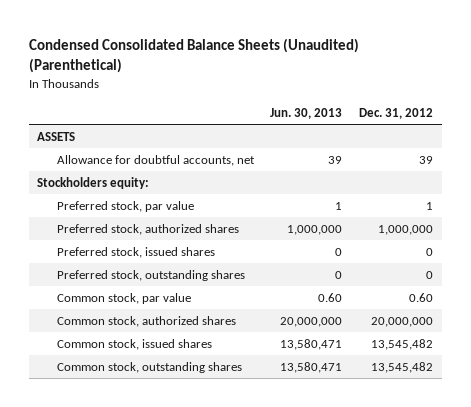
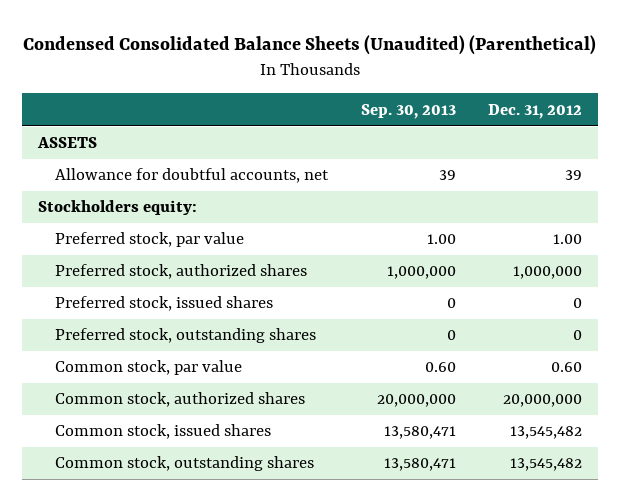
[270,108,343,120] Jun. 30, 2013 -> none
none -> [360,103,456,119] Sep. 30, 2013
[426,201,434,210] 1 -> [552,234,582,245] 1.00

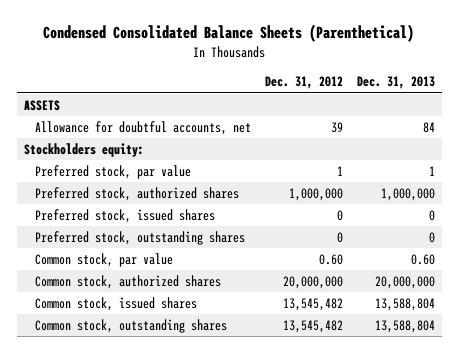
[22,35,596,56] Condensed Consolidated Balance Sheets (Unaudited) (Parenthetical) -> [43,24,415,43] Condensed Consolidated Balance Sheets (Parenthetical)
[360,103,456,119] Sep. 30, 2013 -> none
none -> [356,76,435,90] Dec. 31, 2013
[552,234,582,245] 1.00 -> [336,165,343,176] 1

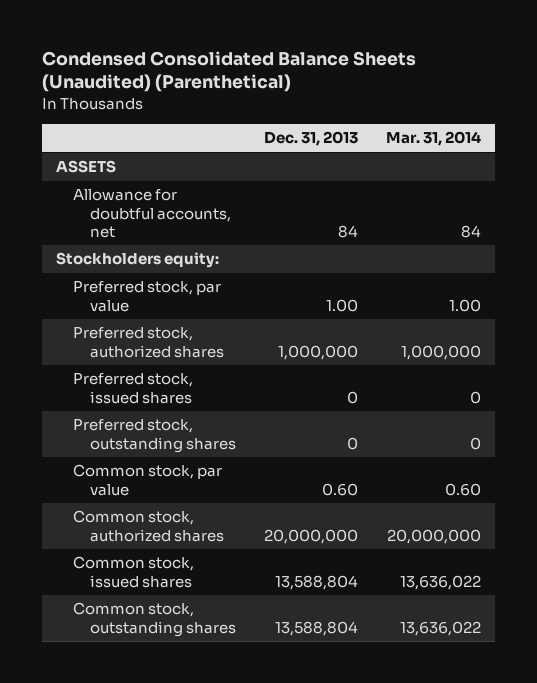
[43,24,415,43] Condensed Consolidated Balance Sheets (Parenthetical) -> [41,50,416,93] Condensed Consolidated Balance Sheets (Unaudited) (Parenthetical)
[264,76,343,90] Dec. 31, 2012 -> none
none -> [386,131,482,147] Mar. 31, 2014
[428,165,435,176] 1 -> [325,298,358,312] 1.00

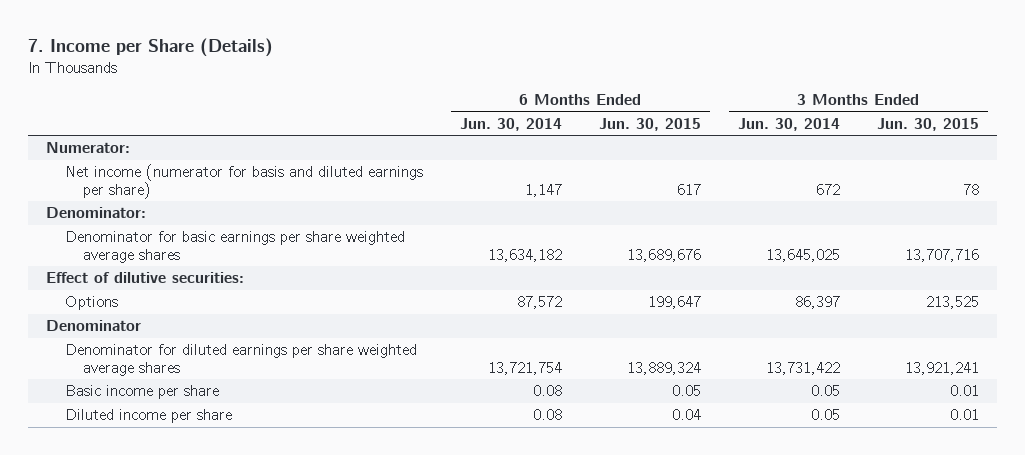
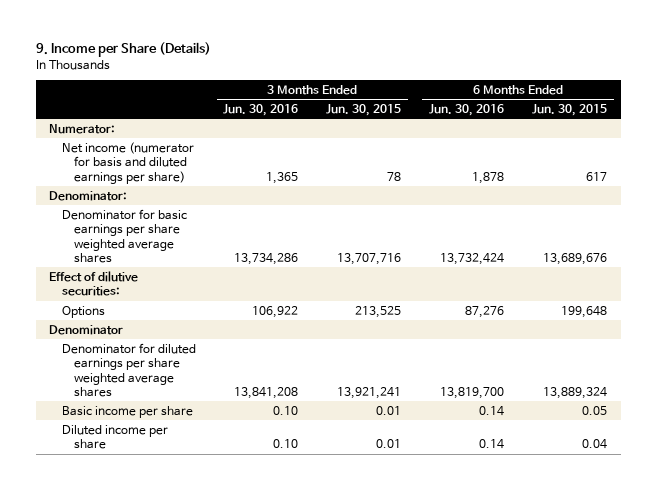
[27,37,273,57] 7. Income per Share (Details) -> [35,42,211,58] 9. Income per Share (Details)
[459,117,562,131] Jun. 30, 2014 -> none
[737,117,840,131] Jun. 30, 2014 -> none
none -> [223,103,299,116] Jun. 30, 2016
none -> [429,103,505,116] Jun. 30, 2016
[647,296,701,310] 199,647 -> [560,305,607,318] 199,648

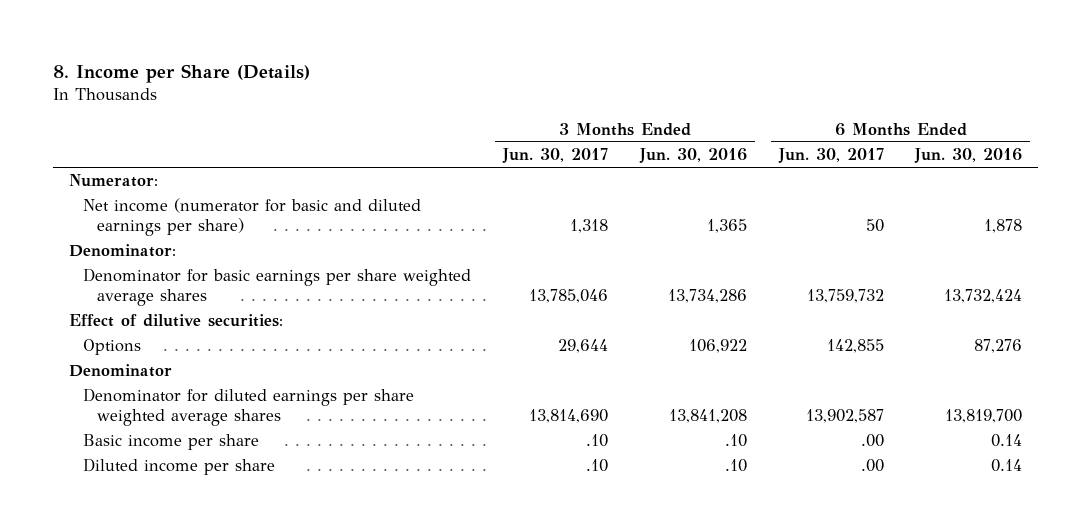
[35,42,211,58] 9. Income per Share (Details) -> [52,64,310,84] 8. Income per Share (Details)
[326,103,402,116] Jun. 30, 2015 -> none
[531,103,607,116] Jun. 30, 2015 -> none
none -> [501,148,608,164] Jun. 30, 2017
none -> [777,148,884,164] Jun. 30, 2017
[61,141,194,184] Net income (numerator for basis and diluted earnings per share) -> [82,198,421,237] Net income (numerator for basic and diluted earnings per share)
[273,405,299,415] 0.10 -> [724,434,747,448] .10
[273,439,299,449] 0.10 -> [724,459,747,473] .10

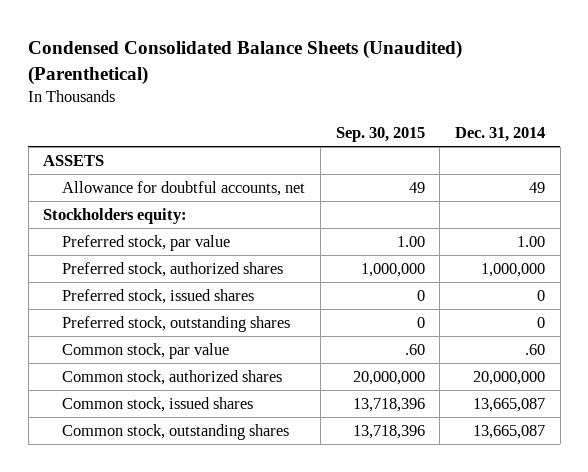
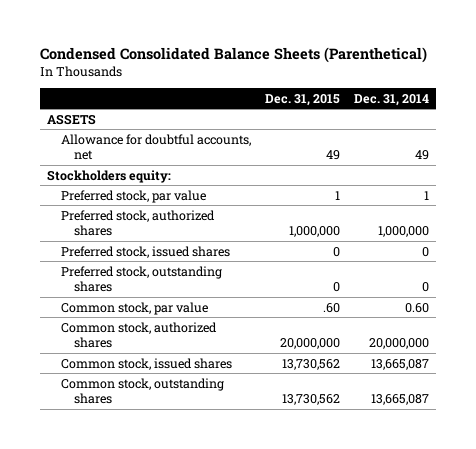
[28,39,463,85] Condensed Consolidated Balance Sheets (Unaudited) (Parenthetical) -> [39,47,427,64] Condensed Consolidated Balance Sheets (Parenthetical)
[335,127,425,143] Sep. 30, 2015 -> none
none -> [264,93,340,106] Dec. 31, 2015
[516,235,545,247] 1.00 -> [424,190,430,200] 1
[524,343,545,355] .60 -> [405,302,430,313] 0.60

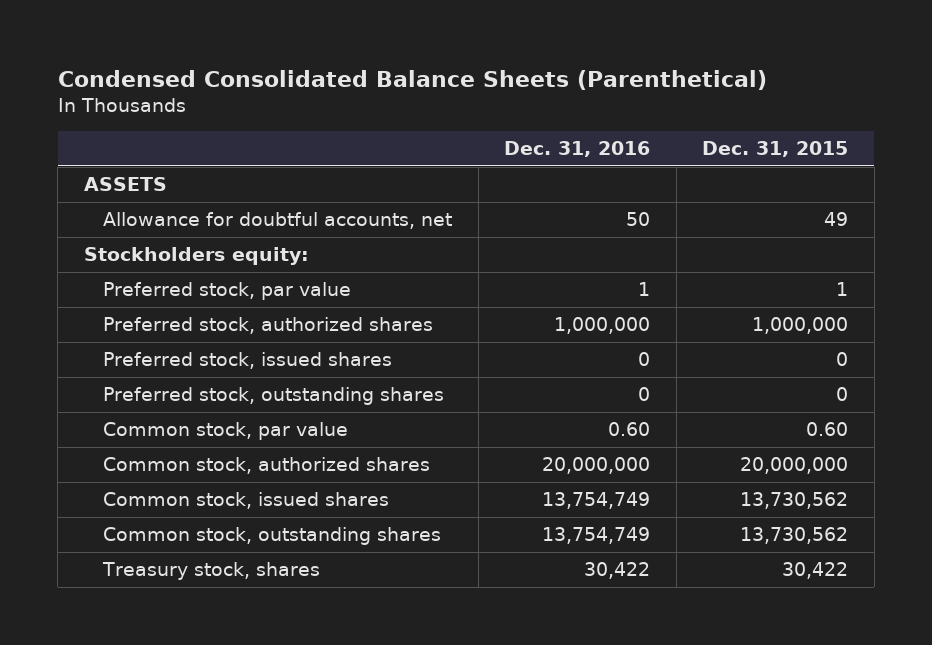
[354,93,430,106] Dec. 31, 2014 -> none
none -> [504,140,651,157] Dec. 31, 2016
[322,302,340,313] .60 -> [806,422,849,437] 0.60
none -> [102,562,321,581] Treasury stock, shares

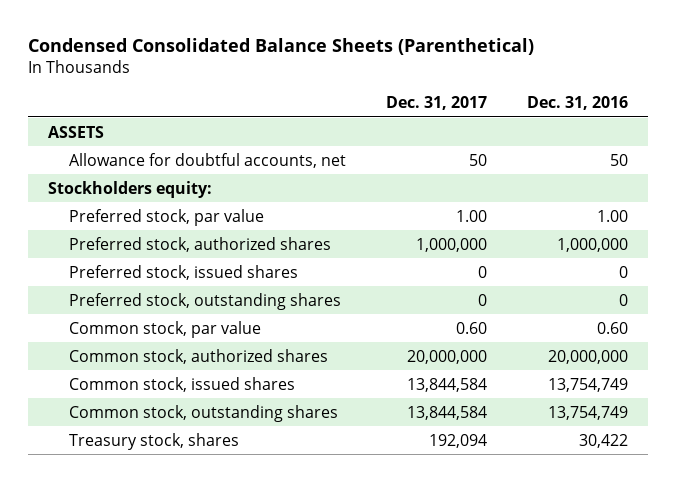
[702,140,849,157] Dec. 31, 2015 -> none
none -> [385,95,487,110] Dec. 31, 2017
[638,282,651,297] 1 -> [596,209,628,222] 1.00

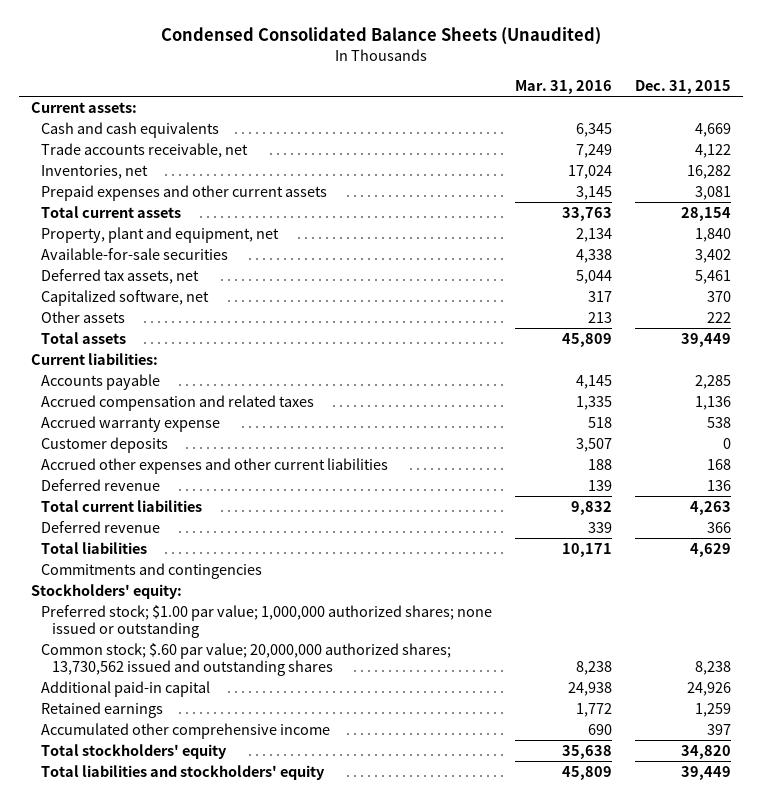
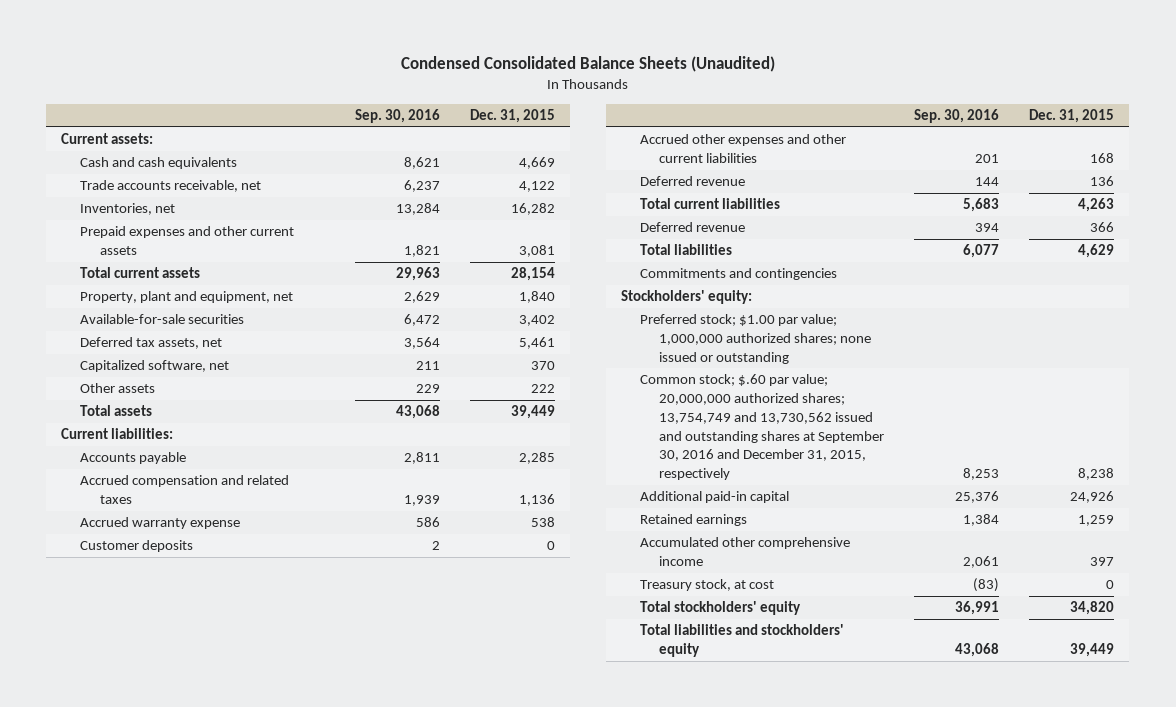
[515,80,613,95] Mar. 31, 2016 -> none
none -> [354,108,440,123] Sep. 30, 2016
[41,642,452,676] Common stock; $.60 par value; 20,000,000 authorized shares; 13,730,562 issued and outstanding shares -> [640,374,885,481] Common stock; $.60 par value; 20,000,000 authorized shares; 13,754,749 and 13,730,562 issued and outstanding shares at September 30, 2016 and December 31, 2015, respectively
none -> [640,579,775,592] Treasury stock, at cost

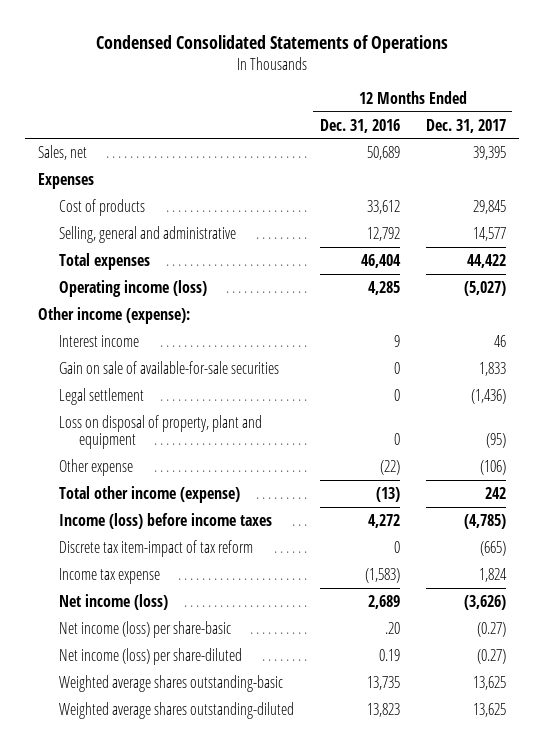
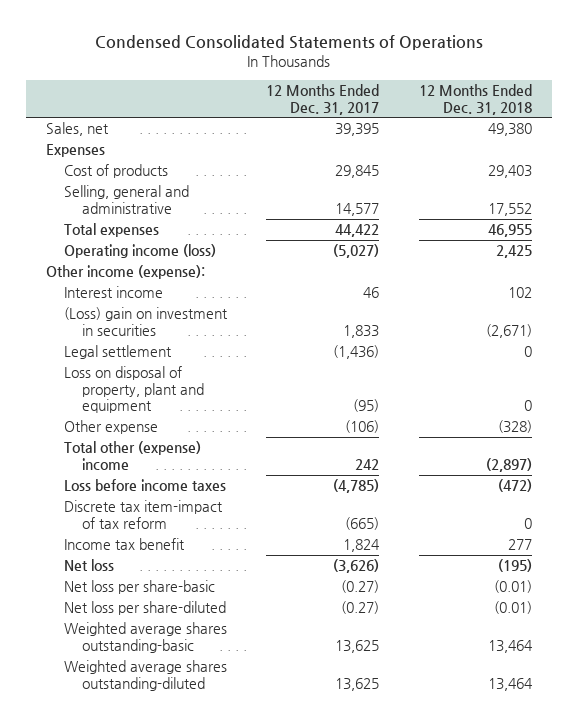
[319,118,400,133] Dec. 31, 2016 -> none
none -> [419,84,533,115] 12 Months Ended Dec. 31, 2018
[58,360,279,374] Gain on sale of available-for-sale securities -> [63,307,228,336] (Loss) gain on investment in securities
[58,485,240,503] Total other income (expense) -> [63,441,201,470] Total other (expense) income
[58,512,272,529] Income (loss) before income taxes -> [63,479,226,492] Loss before income taxes
[58,567,160,584] Income tax expense -> [63,538,185,551] Income tax benefit
[58,593,168,610] Net income (loss) -> [63,559,114,572] Net loss
[58,620,231,638] Net income (loss) per share-basic -> [63,580,215,595] Net loss per share-basic
[58,647,242,665] Net income (loss) per share-diluted -> [63,601,226,616] Net loss per share-diluted

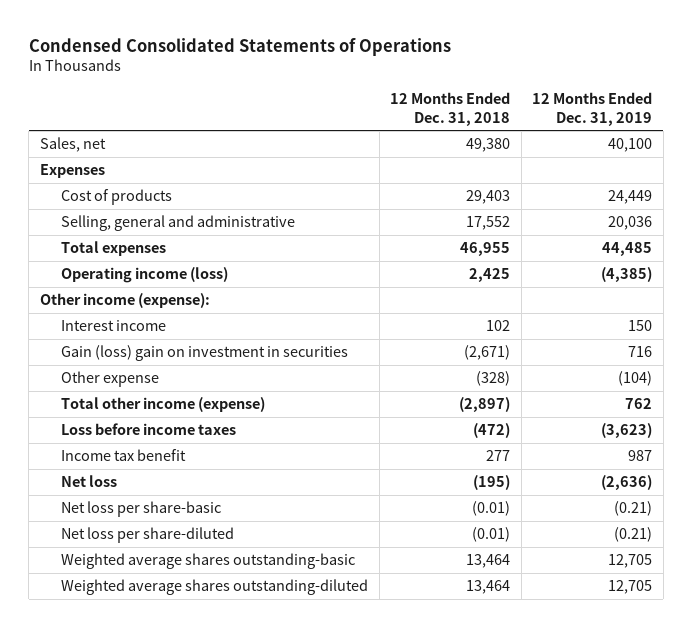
[266,84,380,115] 12 Months Ended Dec. 31, 2017 -> none
none -> [532,91,653,126] 12 Months Ended Dec. 31, 2019
[63,345,172,360] Legal settlement -> none
[63,366,205,414] Loss on disposal of property, plant and equipment -> none
[63,307,228,336] (Loss) gain on investment in securities -> [61,345,349,362] Gain (loss) gain on investment in securities
[63,441,201,470] Total other (expense) income -> [61,397,266,413] Total other income (expense)
[63,500,223,529] Discrete tax item-impact of tax reform -> none

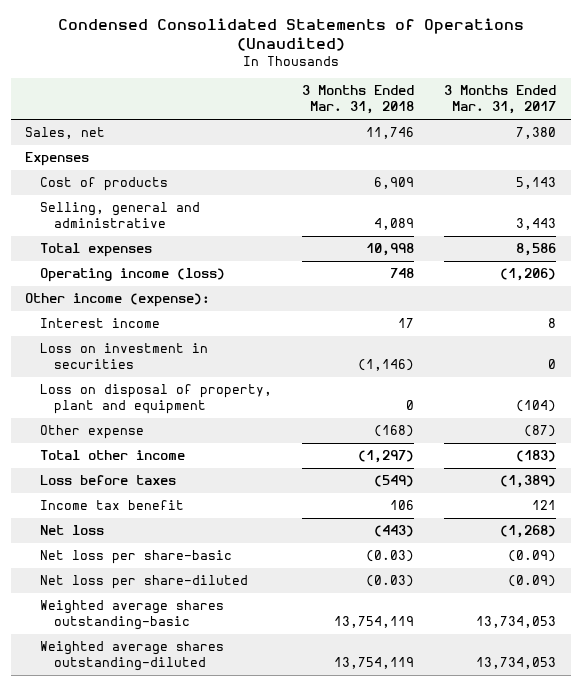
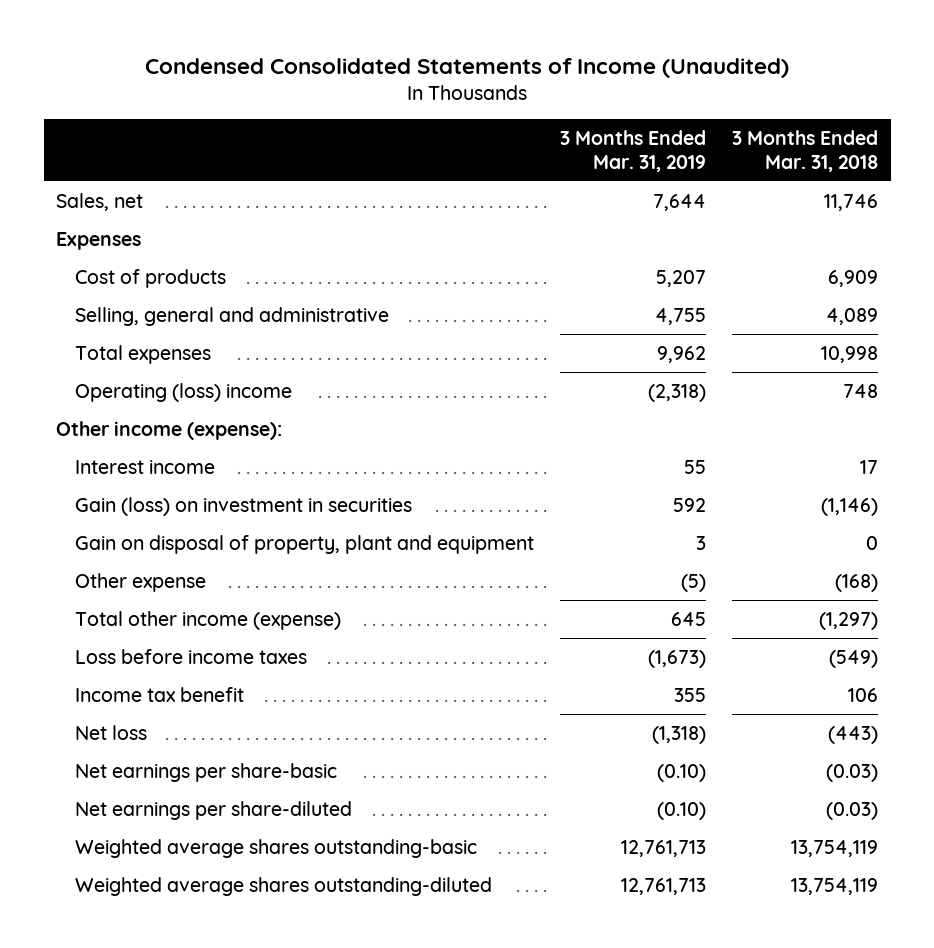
[57,17,524,52] Condensed Consolidated Statements of Operations (Unaudited) -> [145,57,790,78] Condensed Consolidated Statements of Income (Unaudited)
[443,85,556,115] 3 Months Ended Mar. 31, 2017 -> none
none -> [560,130,707,172] 3 Months Ended Mar. 31, 2019
[39,268,225,283] Operating income (loss) -> [75,382,293,402] Operating (loss) income
[39,343,208,370] Loss on investment in securities -> [75,496,413,516] Gain (loss) on investment in securities
[39,384,272,415] Loss on disposal of property, plant and equipment -> [75,534,535,554] Gain on disposal of property, plant and equipment
[39,450,185,461] Total other income -> [75,610,342,630] Total other income (expense)
[39,475,176,486] Loss before taxes -> [75,648,308,664] Loss before income taxes
[39,550,232,565] Net loss per share-basic -> [75,762,338,782] Net earnings per share-basic
[39,575,248,590] Net loss per share-diluted -> [75,800,353,820] Net earnings per share-diluted

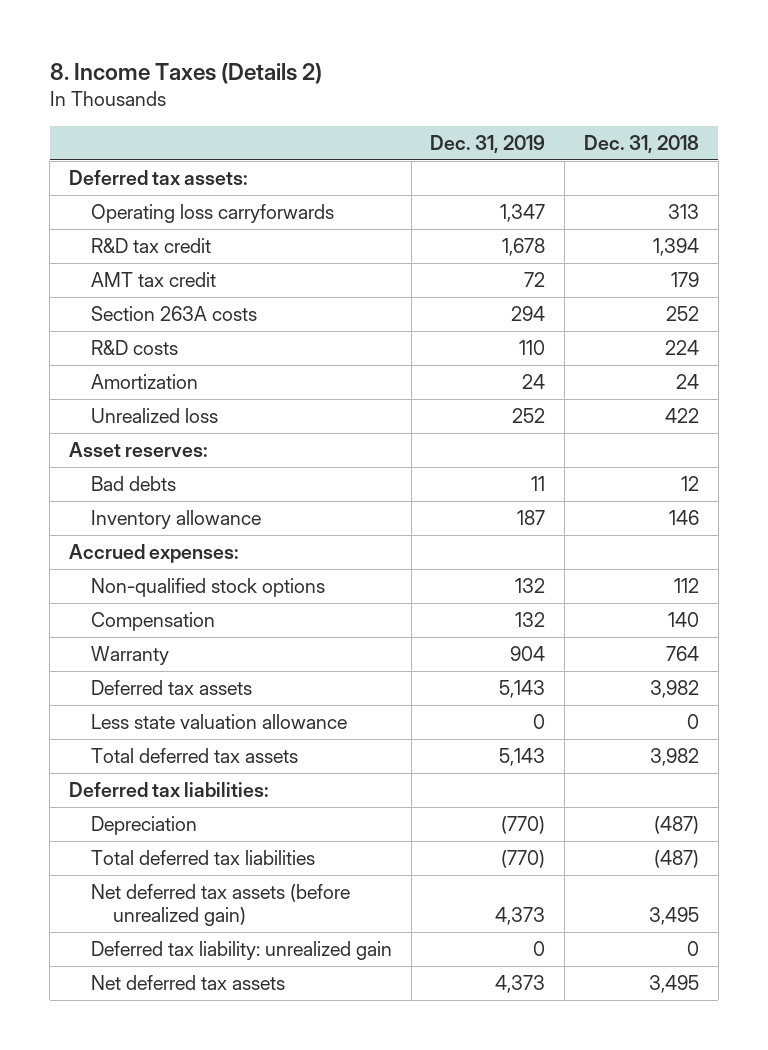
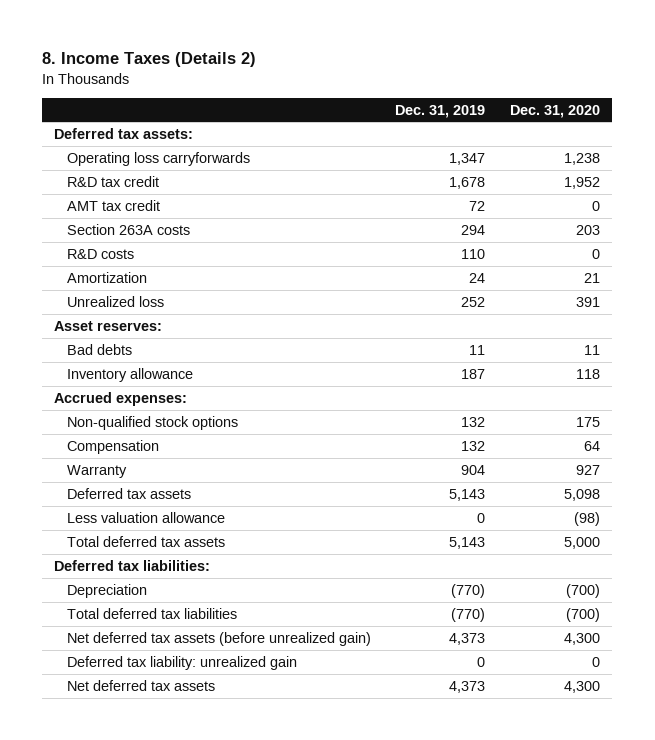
[583,134,699,153] Dec. 31, 2018 -> none
none -> [510,104,601,118] Dec. 31, 2020
[90,713,347,729] Less state valuation allowance -> [66,511,225,523] Less valuation allowance

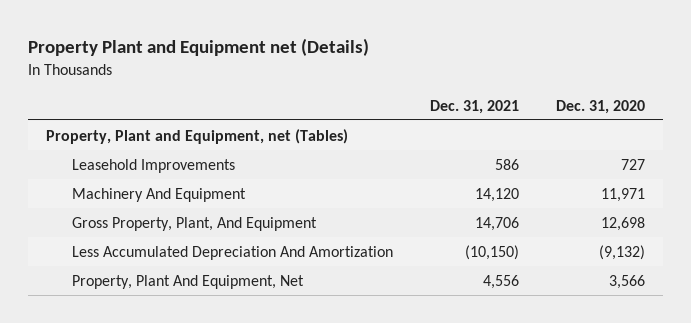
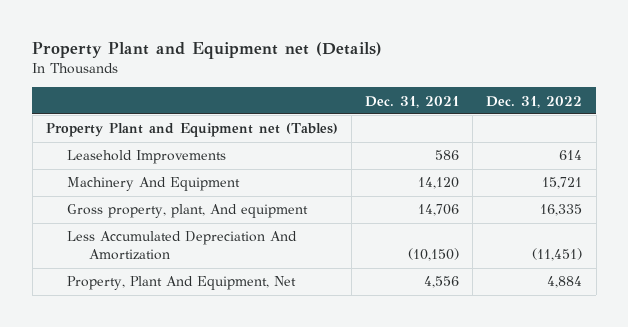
[555,99,645,114] Dec. 31, 2020 -> none
none -> [486,95,583,108] Dec. 31, 2022
[46,128,349,144] Property, Plant and Equipment, net (Tables) -> [45,123,338,138] Property Plant and Equipment net (Tables)
[71,216,317,231] Gross Property, Plant, And Equipment -> [67,204,309,219] Gross property, plant, And equipment

